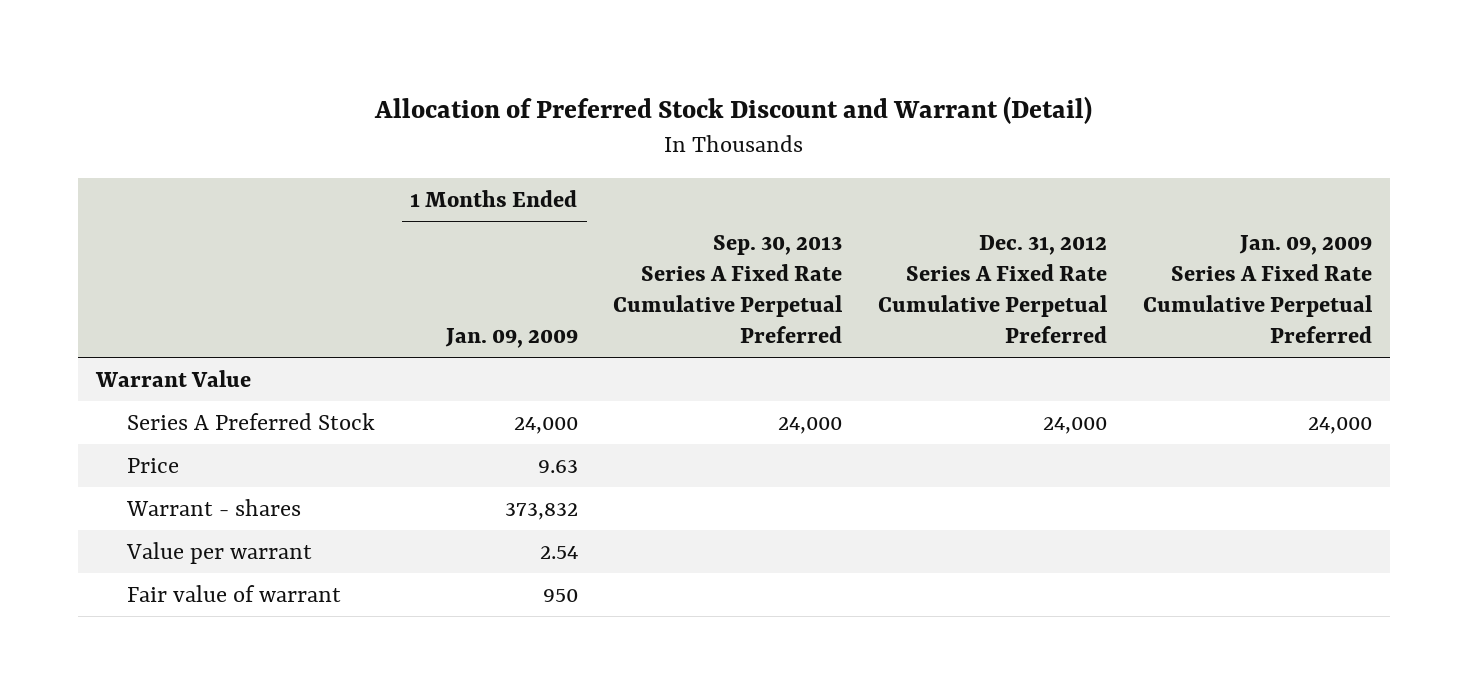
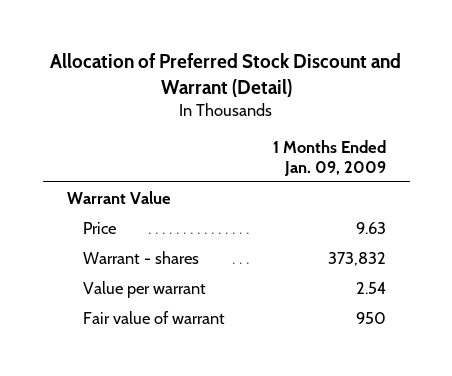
[613,235,843,343] Sep. 30, 2013 Series A Fixed Rate Cumulative Perpetual Preferred -> none
[878,235,1108,343] Dec. 31, 2012 Series A Fixed Rate Cumulative Perpetual Preferred -> none
[1143,235,1373,343] Jan. 09, 2009 Series A Fixed Rate Cumulative Perpetual Preferred -> none
[126,412,375,430] Series A Preferred Stock -> none

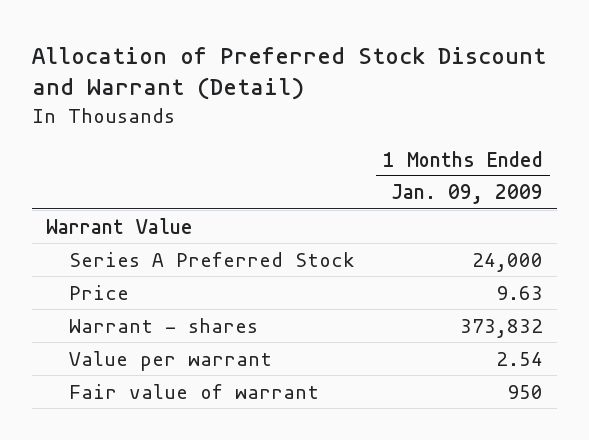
none -> [69,251,356,267] Series A Preferred Stock

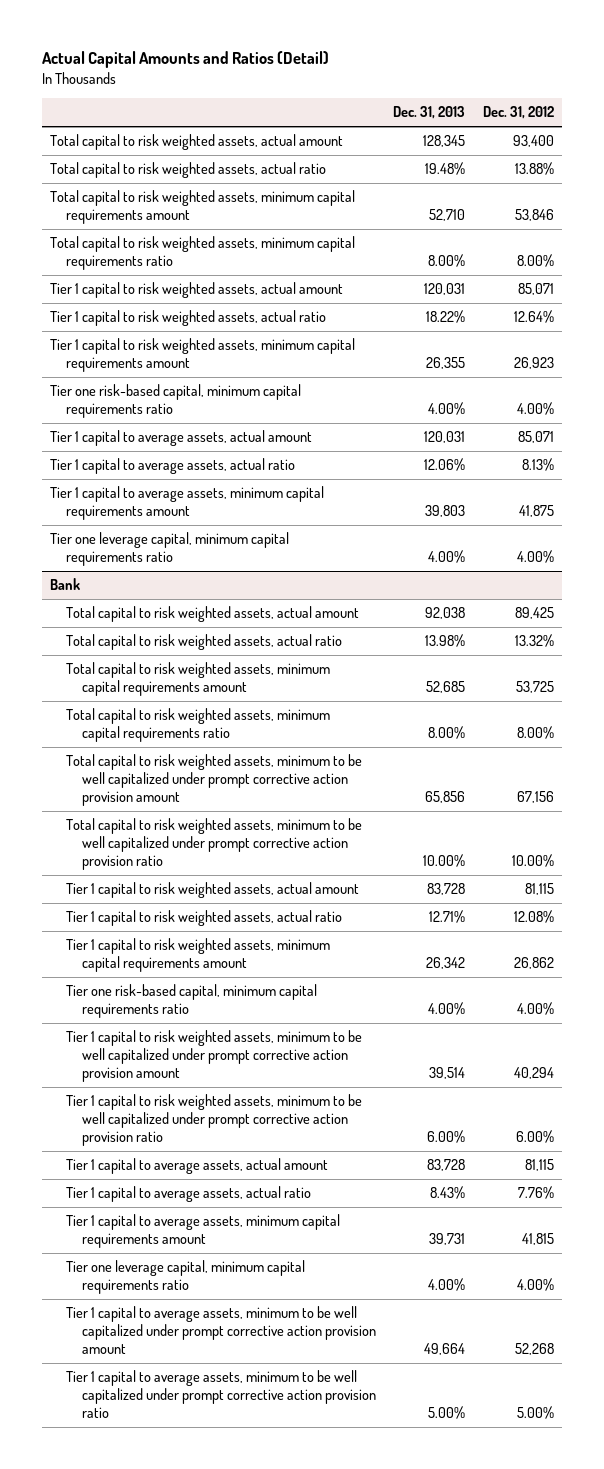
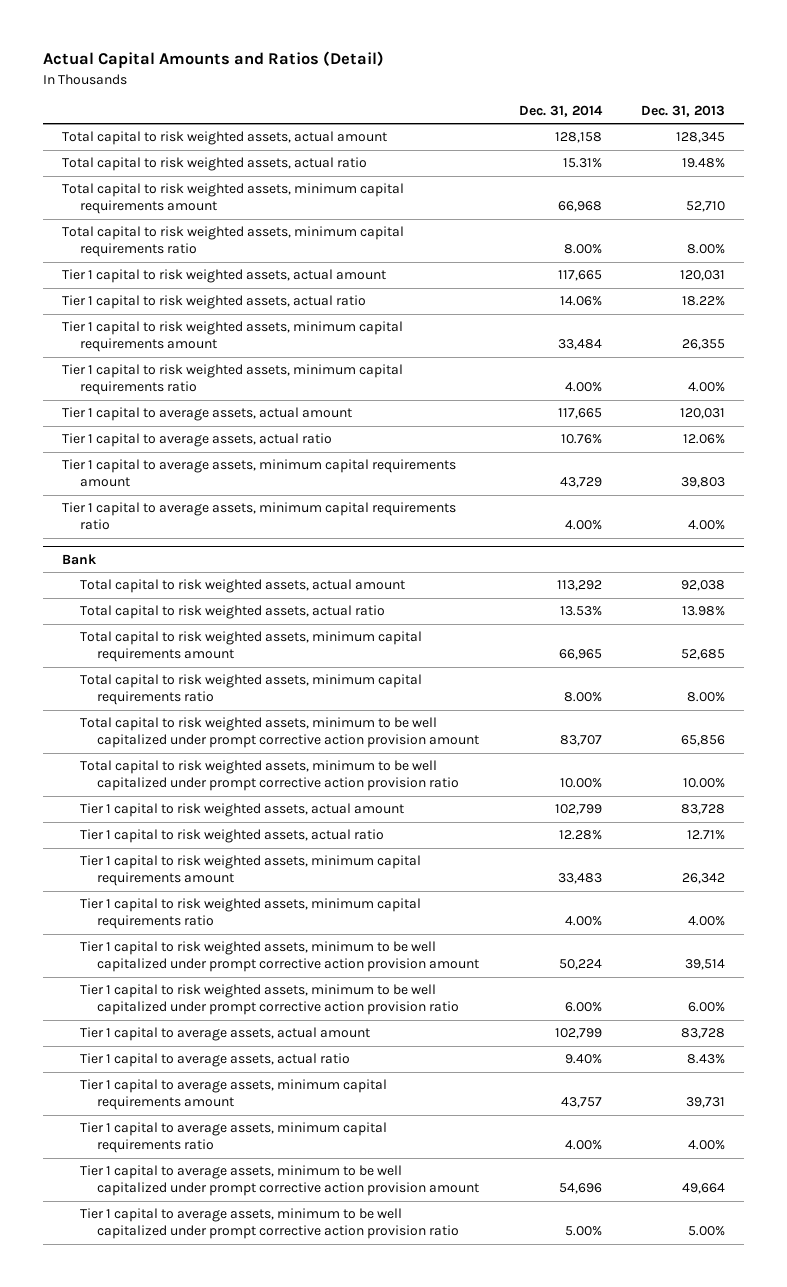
[482,106,554,120] Dec. 31, 2012 -> none
none -> [518,105,603,118] Dec. 31, 2014
[50,384,302,419] Tier one risk-based capital, minimum capital requirements ratio -> [62,364,404,396] Tier 1 capital to risk weighted assets, minimum capital requirements ratio
[50,532,290,567] Tier one leverage capital, minimum capital requirements ratio -> [62,502,457,531] Tier 1 capital to average assets, minimum capital requirements ratio
[65,984,317,1019] Tier one risk-based capital, minimum capital requirements ratio -> [79,898,421,930] Tier 1 capital to risk weighted assets, minimum capital requirements ratio
[65,1260,305,1295] Tier one leverage capital, minimum capital requirements ratio -> [79,1122,387,1154] Tier 1 capital to average assets, minimum capital requirements ratio

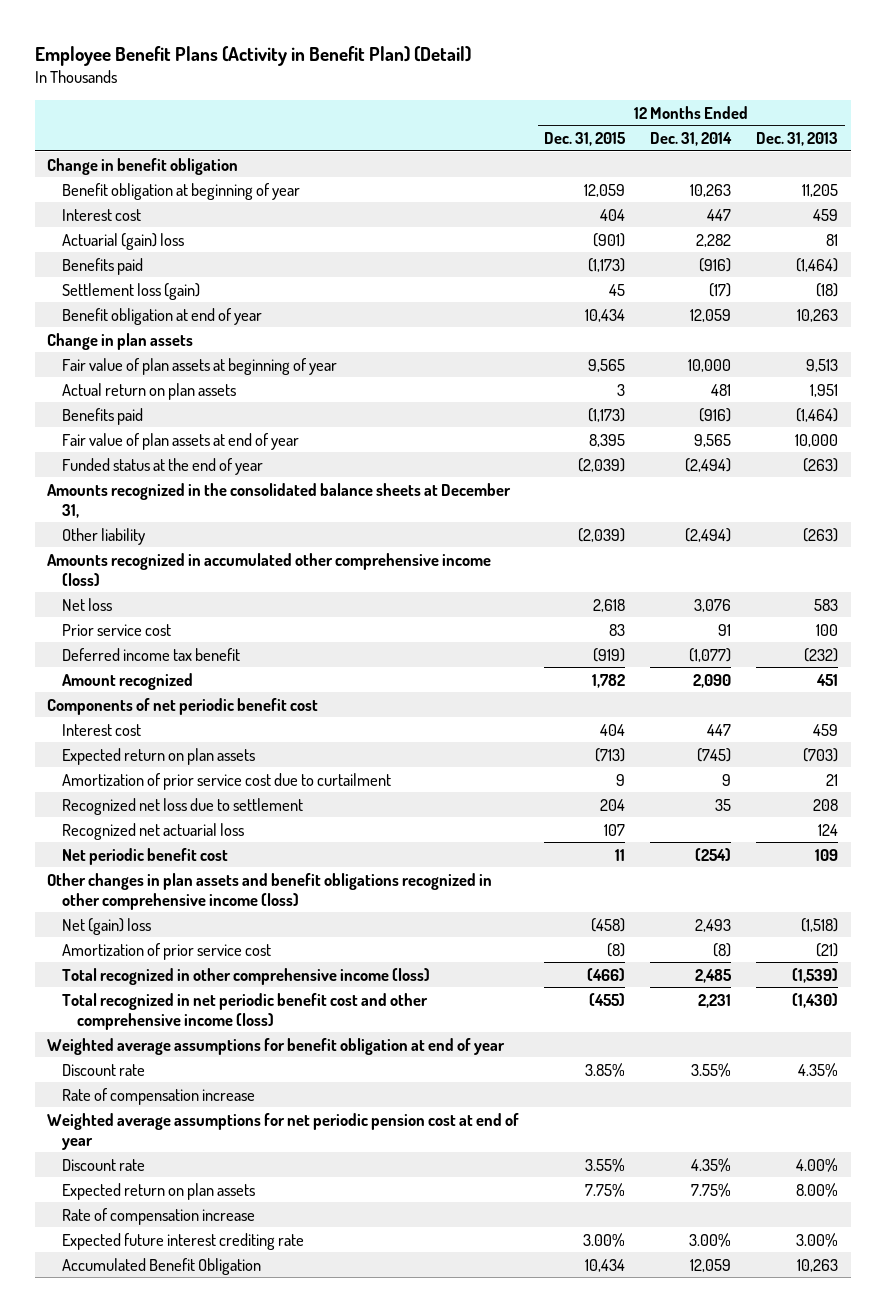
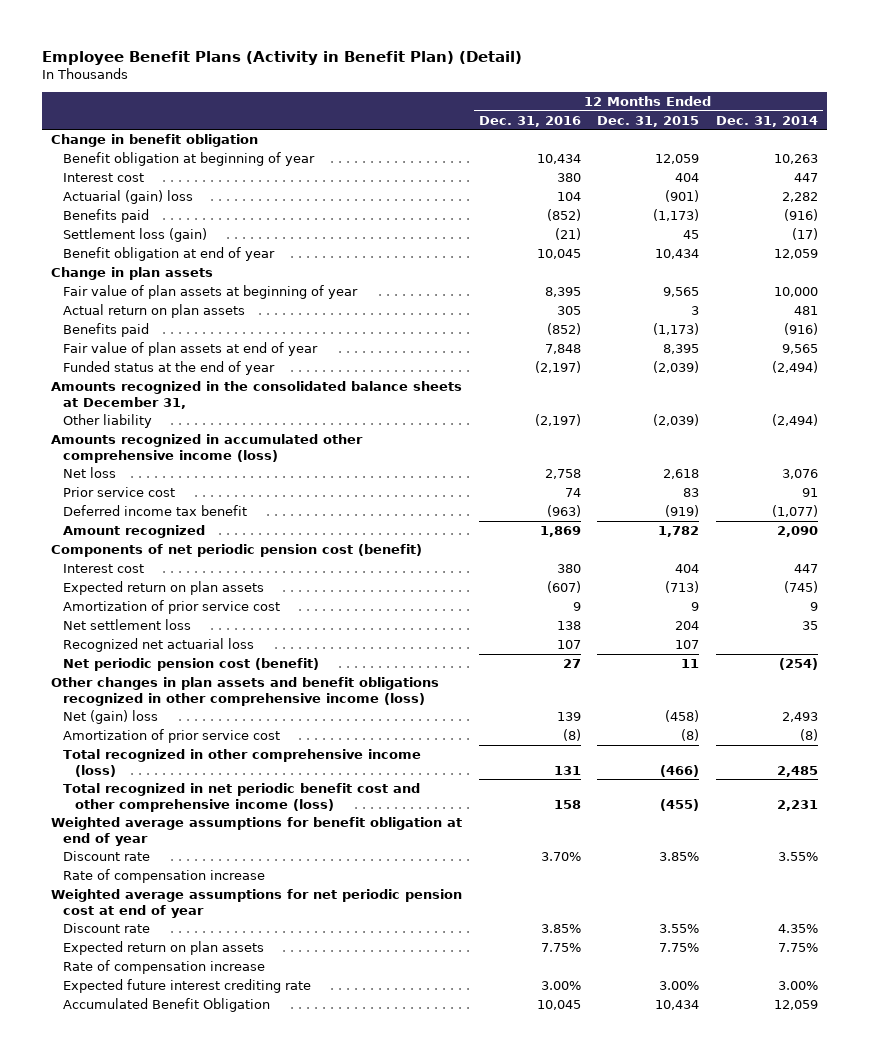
[756,132,839,147] Dec. 31, 2013 -> none
none -> [478,115,581,127] Dec. 31, 2016
[47,697,319,715] Components of net periodic benefit cost -> [50,544,422,558] Components of net periodic pension cost (benefit)
[61,772,391,790] Amortization of prior service cost due to curtailment -> [62,600,280,615] Amortization of prior service cost
[61,797,303,815] Recognized net loss due to settlement -> [62,619,191,631] Net settlement loss
[61,847,228,865] Net periodic benefit cost -> [62,658,319,672] Net periodic pension cost (benefit)

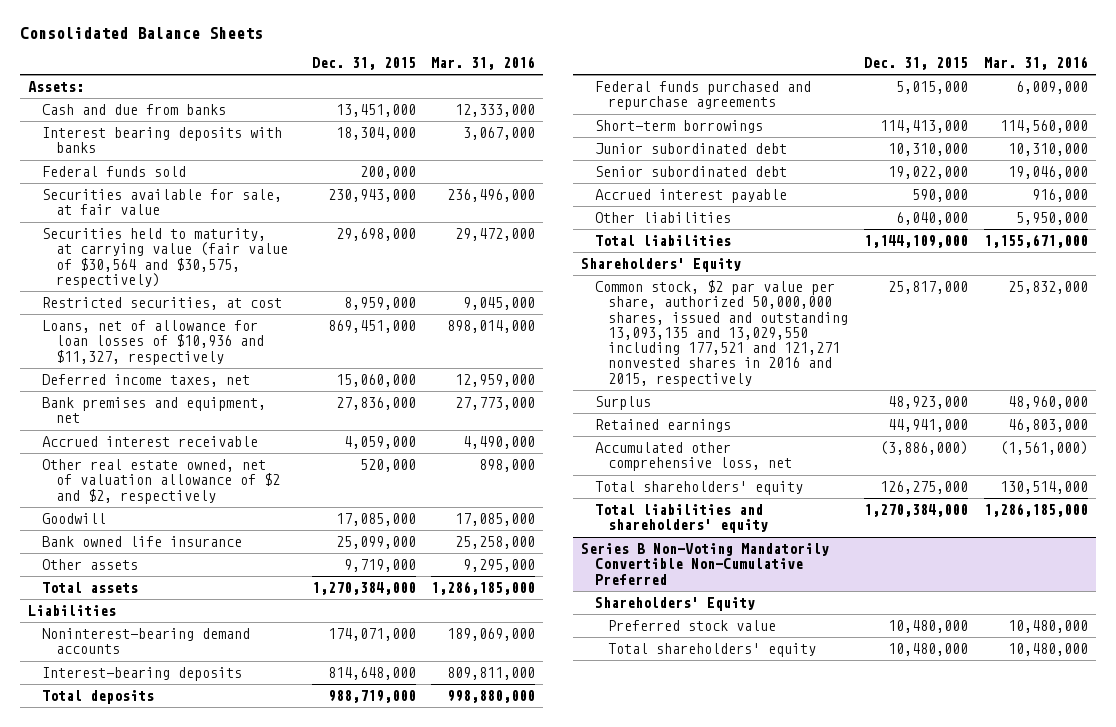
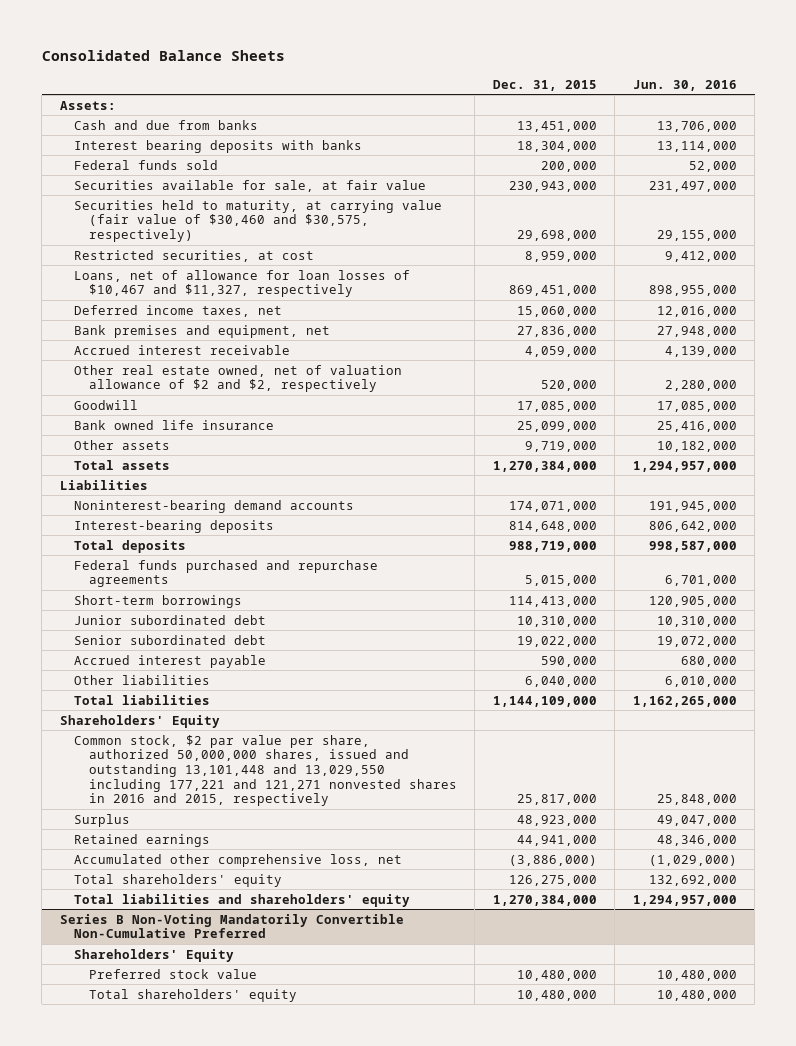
[431,55,536,70] Mar. 31, 2016 -> none
none -> [632,79,737,91] Jun. 30, 2016
[41,228,288,288] Securities held to maturity, at carrying value (fair value of $30,564 and $30,575, respectively) -> [74,199,443,242] Securities held to maturity, at carrying value (fair value of $30,460 and $30,575, respectively)
[41,320,264,365] Loans, net of allowance for loan losses of $10,936 and $11,327, respectively -> [74,269,411,298] Loans, net of allowance for loan losses of $10,467 and $11,327, respectively
[594,280,849,387] Common stock, $2 par value per share, authorized 50,000,000 shares, issued and outstanding 13,093,135 and 13,029,550 including 177,521 and 121,271 nonvested shares in 2016 and 2015, respectively -> [74,734,457,807] Common stock, $2 par value per share, authorized 50,000,000 shares, issued and outstanding 13,101,448 and 13,029,550 including 177,221 and 121,271 nonvested shares in 2016 and 2015, respectively

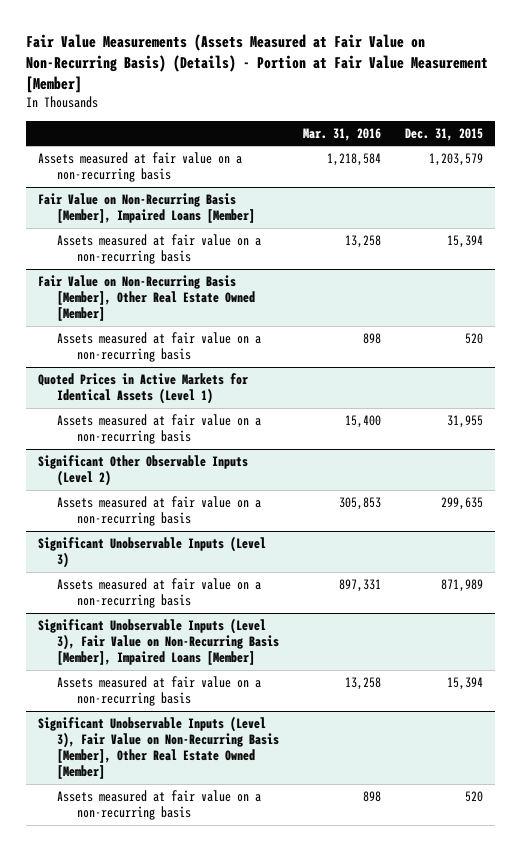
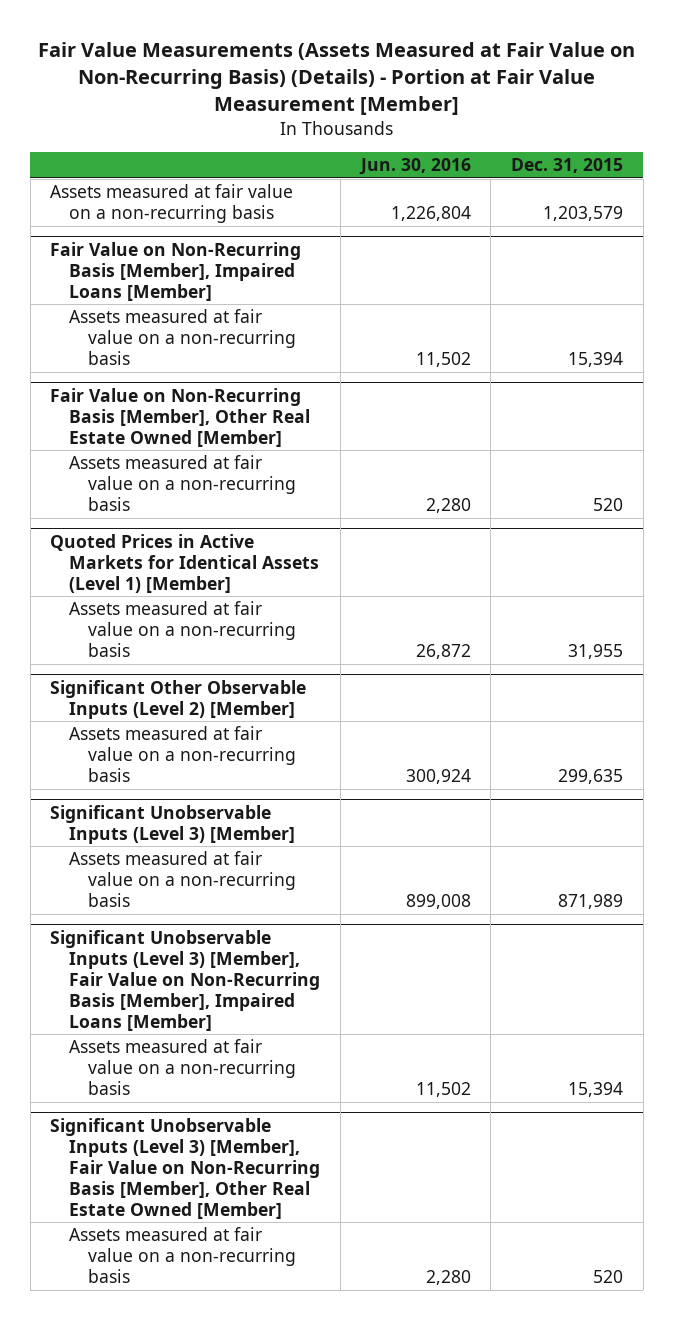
[303,127,382,141] Mar. 31, 2016 -> none
none -> [358,158,471,176] Jun. 30, 2016
[37,372,248,405] Quoted Prices in Active Markets for Identical Assets (Level 1) -> [50,533,319,593] Quoted Prices in Active Markets for Identical Assets (Level 1) [Member]
[37,454,248,487] Significant Other Observable Inputs (Level 2) -> [50,679,307,719] Significant Other Observable Inputs (Level 2) [Member]
[37,535,266,569] Significant Unobservable Inputs (Level 3) -> [50,804,295,844] Significant Unobservable Inputs (Level 3) [Member]
[37,617,280,666] Significant Unobservable Inputs (Level 3), Fair Value on Non-Recurring Basis [Member], Impaired Loans [Member] -> [50,929,320,1031] Significant Unobservable Inputs (Level 3) [Member], Fair Value on Non-Recurring Basis [Member], Impaired Loans [Member]
[37,715,280,780] Significant Unobservable Inputs (Level 3), Fair Value on Non-Recurring Basis [Member], Other Real Estate Owned [Member] -> [50,1117,320,1219] Significant Unobservable Inputs (Level 3) [Member], Fair Value on Non-Recurring Basis [Member], Other Real Estate Owned [Member]

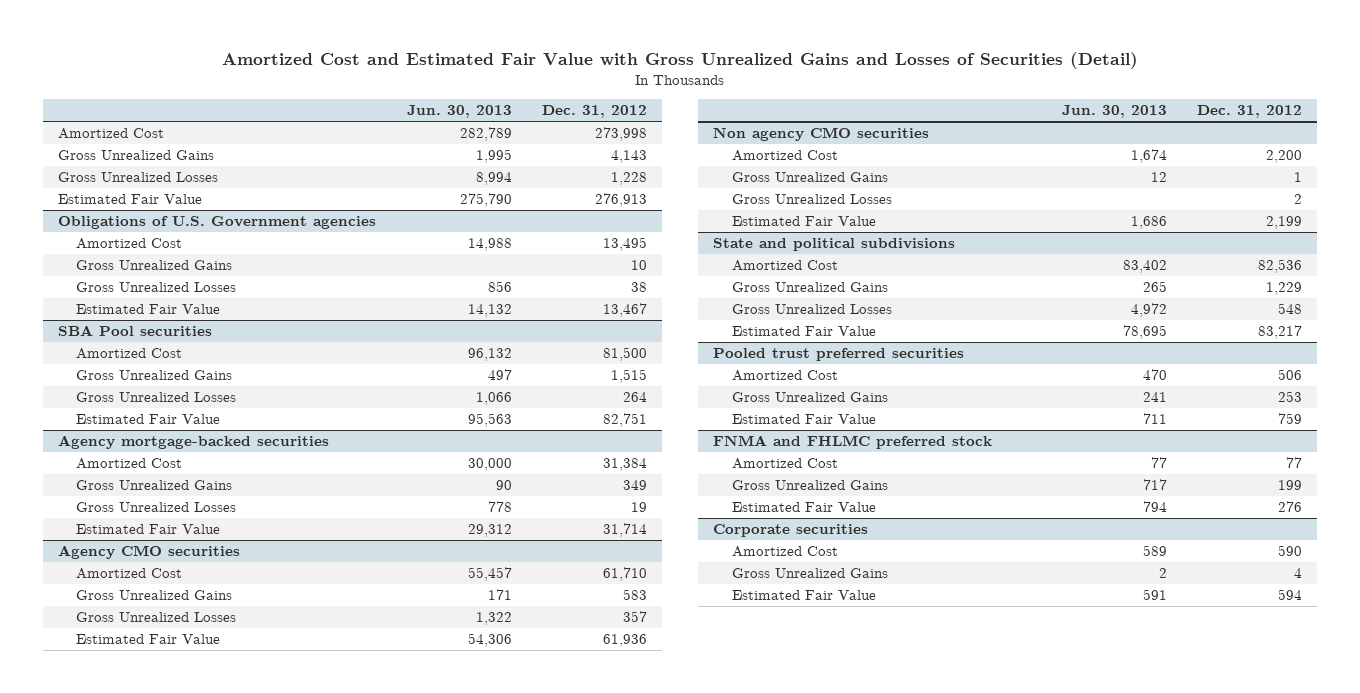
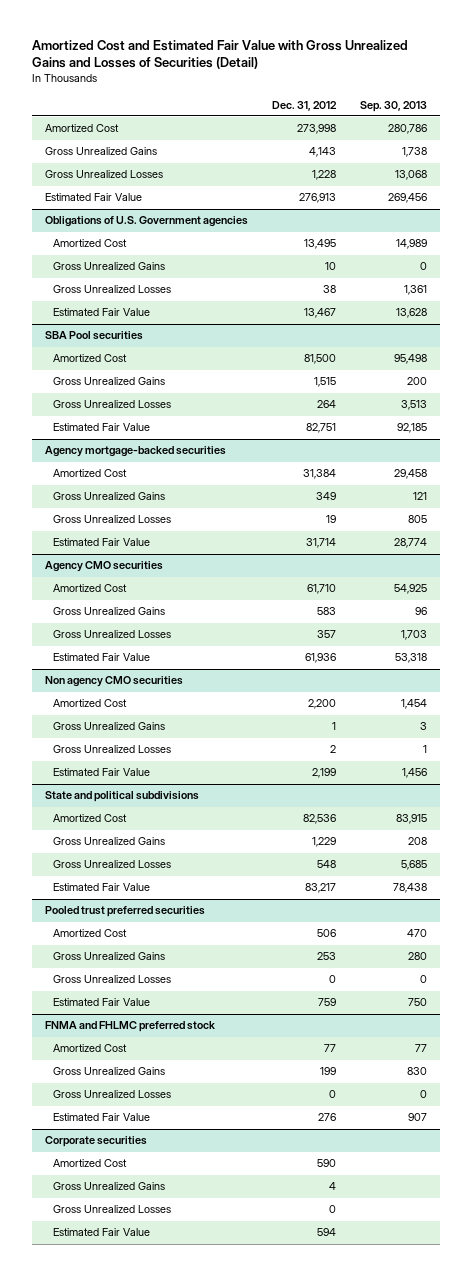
[406,105,512,119] Jun. 30, 2013 -> none
none -> [360,100,428,112] Sep. 30, 2013
none -> [53,975,172,984] Gross Unrealized Losses
none -> [53,1090,172,1099] Gross Unrealized Losses
none -> [53,1205,172,1214] Gross Unrealized Losses

